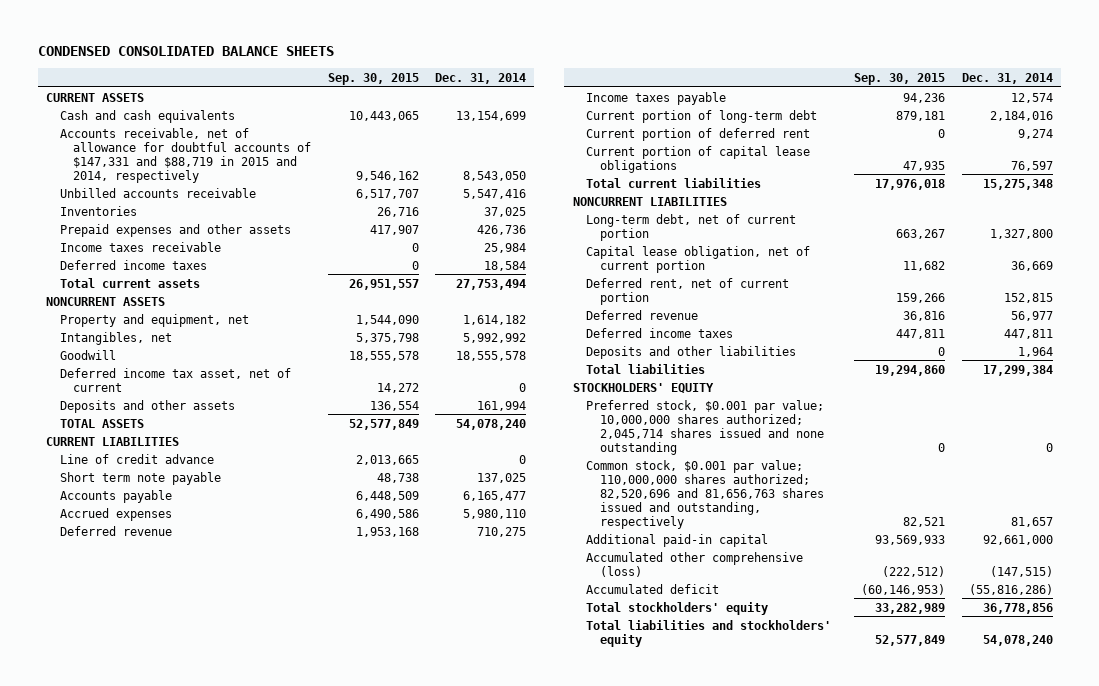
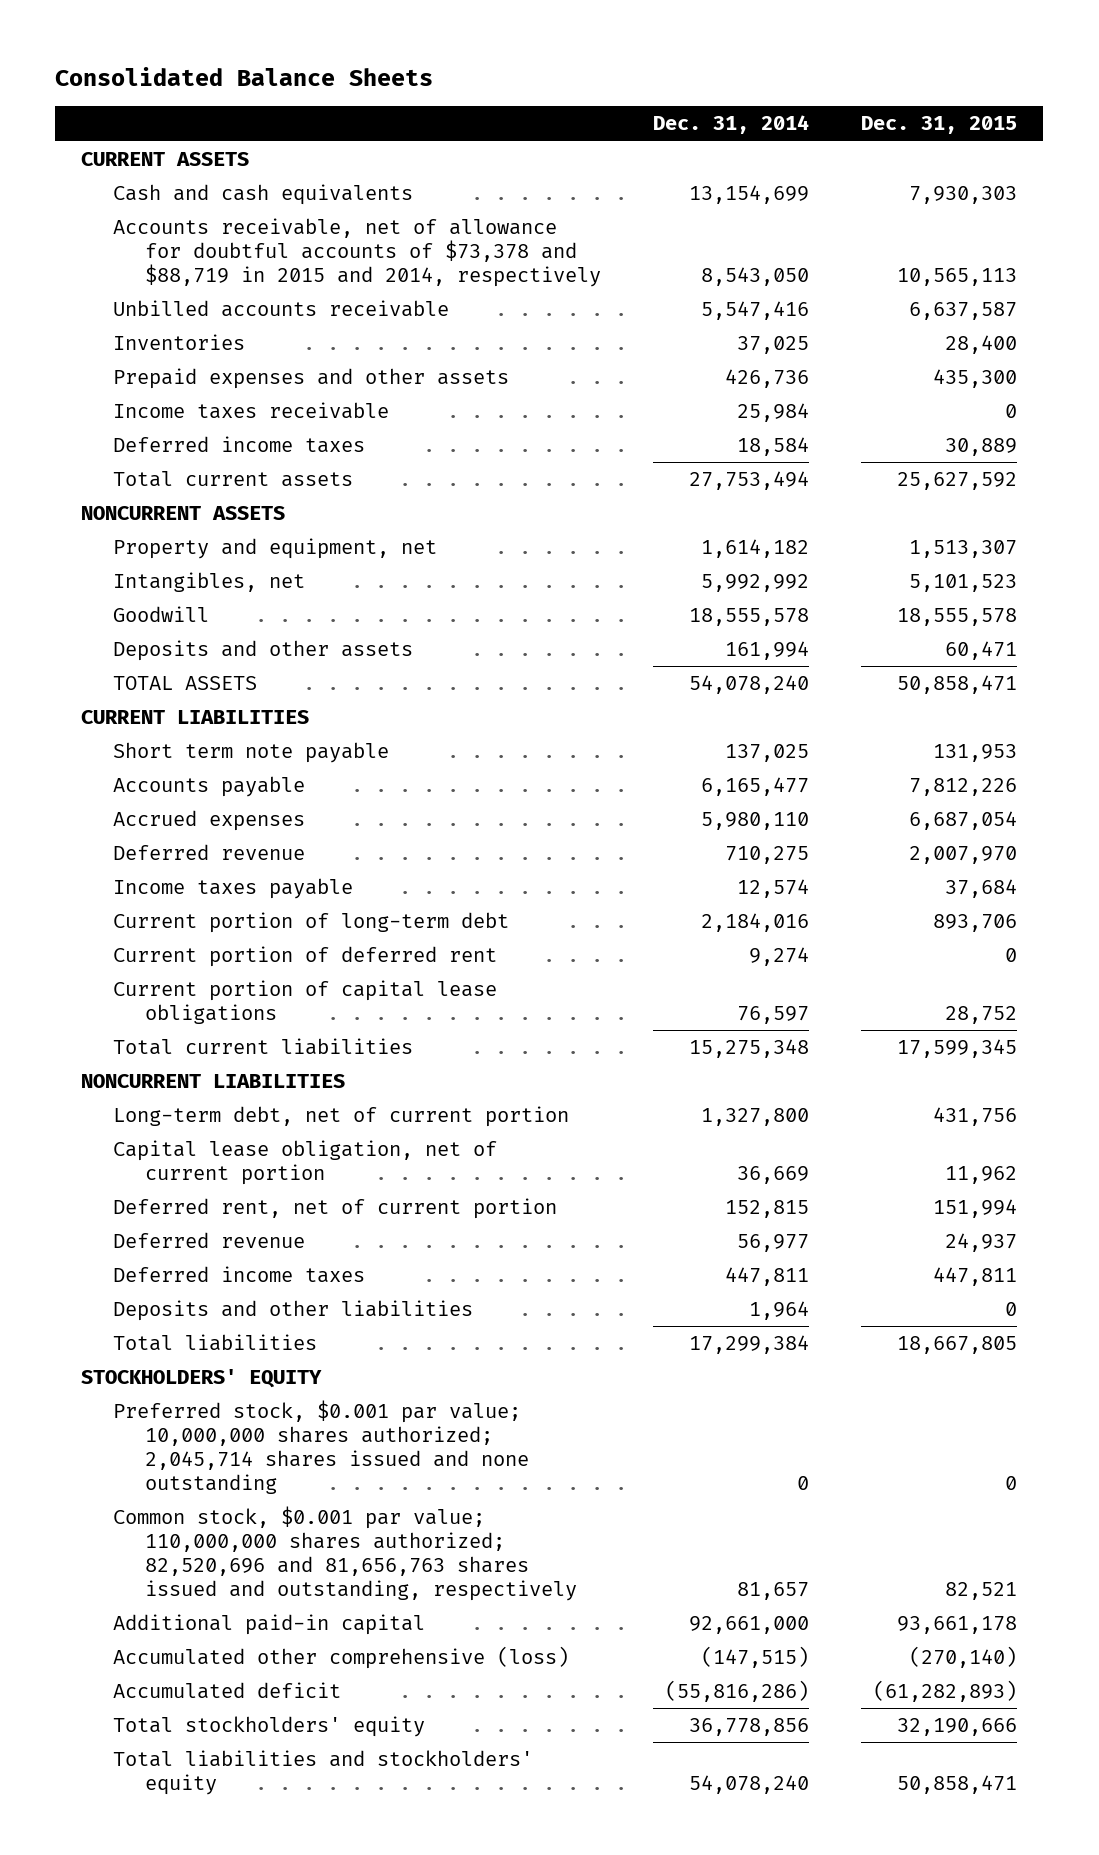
[37,46,334,57] CONDENSED CONSOLIDATED BALANCE SHEETS -> [55,67,434,87] Consolidated Balance Sheets
[327,72,419,85] Sep. 30, 2015 -> none
none -> [861,116,1018,135] Dec. 31, 2015
[59,127,312,183] Accounts receivable, net of allowance for doubtful accounts of $147,331 and $88,719 in 2015 and 2014, respectively -> [113,218,601,288] Accounts receivable, net of allowance for doubtful accounts of $73,378 and $88,719 in 2015 and 2014, respectively
[59,367,291,392] Deferred income tax asset, net of current -> none
[59,453,214,464] Line of credit advance -> none

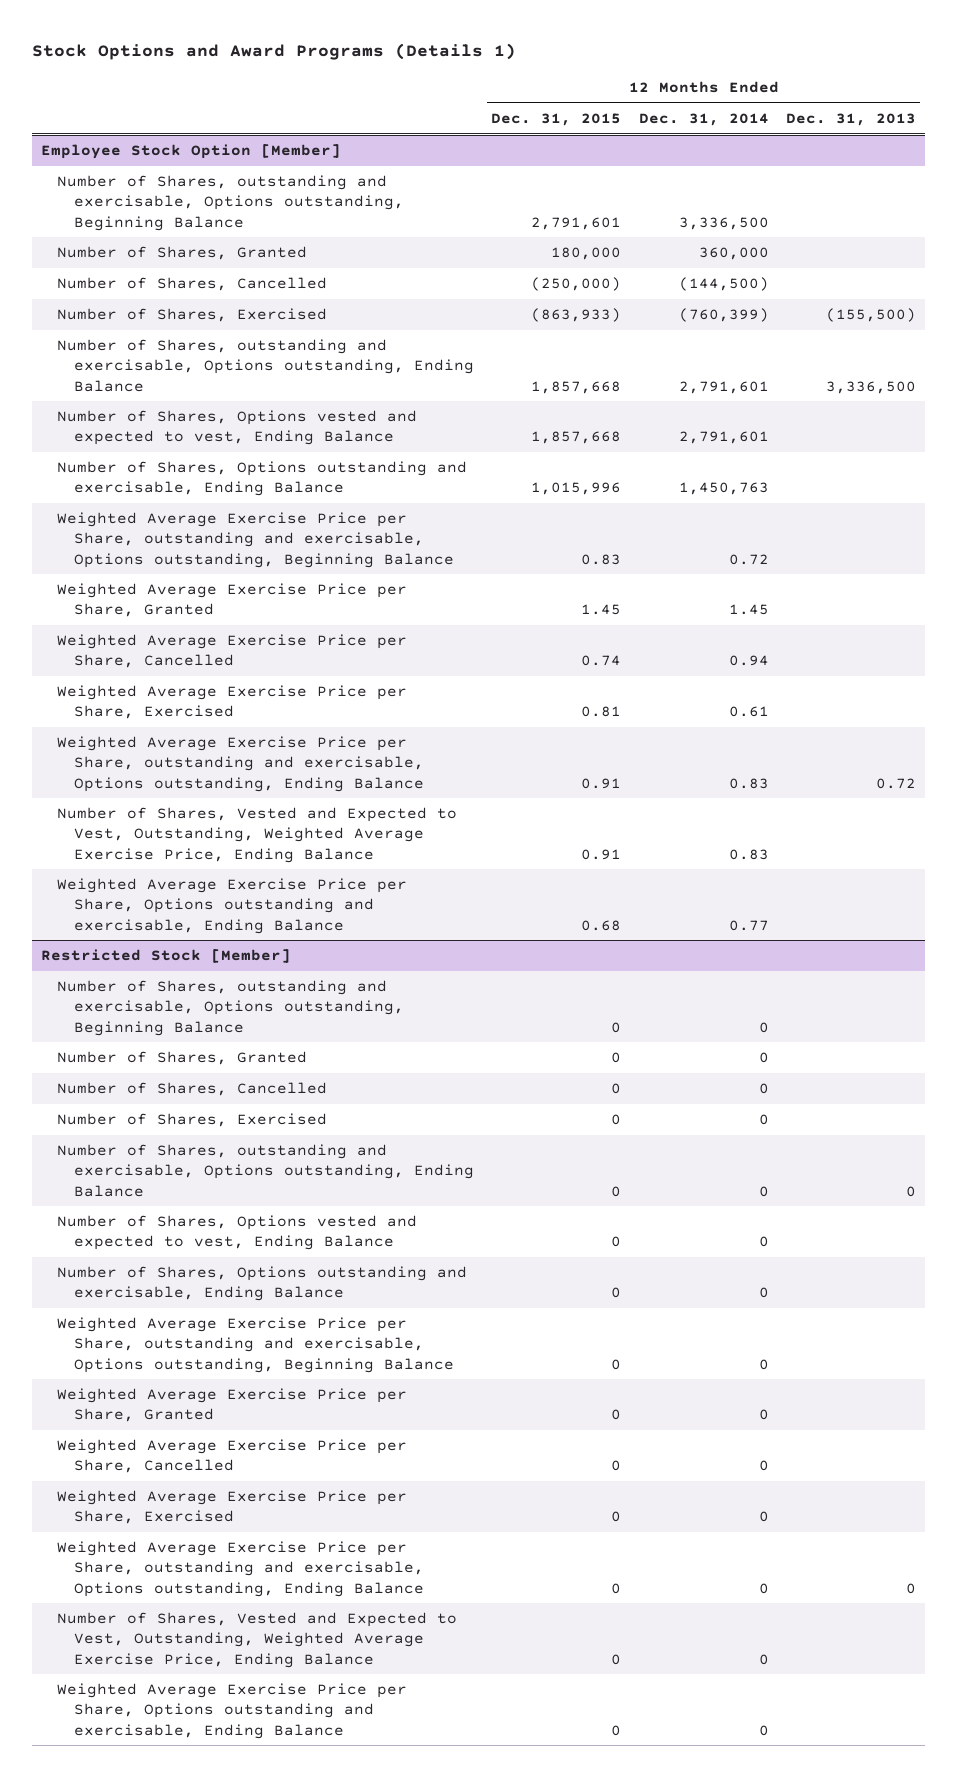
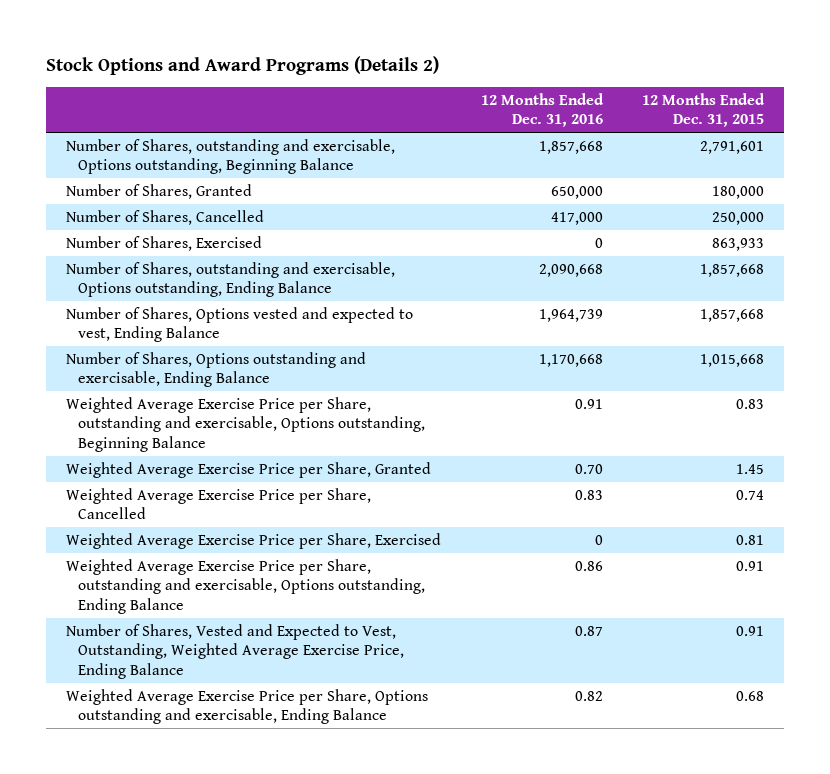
[31,43,516,61] Stock Options and Award Programs (Details 1) -> [46,55,440,75] Stock Options and Award Programs (Details 2)
[638,112,769,126] Dec. 31, 2014 -> none
[785,112,916,126] Dec. 31, 2013 -> none
none -> [480,92,604,128] 12 Months Ended Dec. 31, 2016
[40,144,341,160] Employee Stock Option [Member] -> none
[531,277,622,292] (250,000) -> [712,211,765,225] 250,000
[531,308,622,323] (863,933) -> [712,237,765,251] 863,933
[531,482,622,496] 1,015,996 -> [700,353,765,367] 1,015,668
[40,949,291,964] Restricted Stock [Member] -> none
[57,980,405,1036] Number of Shares, outstanding and exercisable, Options outstanding, Beginning Balance -> none
[57,1051,308,1066] Number of Shares, Granted -> none
[57,1082,328,1097] Number of Shares, Cancelled -> none
[57,1113,328,1128] Number of Shares, Exercised -> none
[57,1144,475,1197] Number of Shares, outstanding and exercisable, Options outstanding, Ending Balance -> none
[57,1215,418,1251] Number of Shares, Options vested and expected to vest, Ending Balance -> none
[57,1266,468,1302] Number of Shares, Options outstanding and exercisable, Ending Balance -> none
[57,1317,455,1373] Weighted Average Exercise Price per Share, outstanding and exercisable, Options outstanding, Beginning Balance -> none
[57,1388,408,1423] Weighted Average Exercise Price per Share, Granted -> none
[57,1439,408,1474] Weighted Average Exercise Price per Share, Cancelled -> none
[57,1490,408,1525] Weighted Average Exercise Price per Share, Exercised -> none
[57,1541,425,1597] Weighted Average Exercise Price per Share, outstanding and exercisable, Options outstanding, Ending Balance -> none
[57,1612,458,1668] Number of Shares, Vested and Expected to Vest, Outstanding, Weighted Average Exercise Price, Ending Balance -> none
[57,1683,408,1739] Weighted Average Exercise Price per Share, Options outstanding and exercisable, Ending Balance -> none

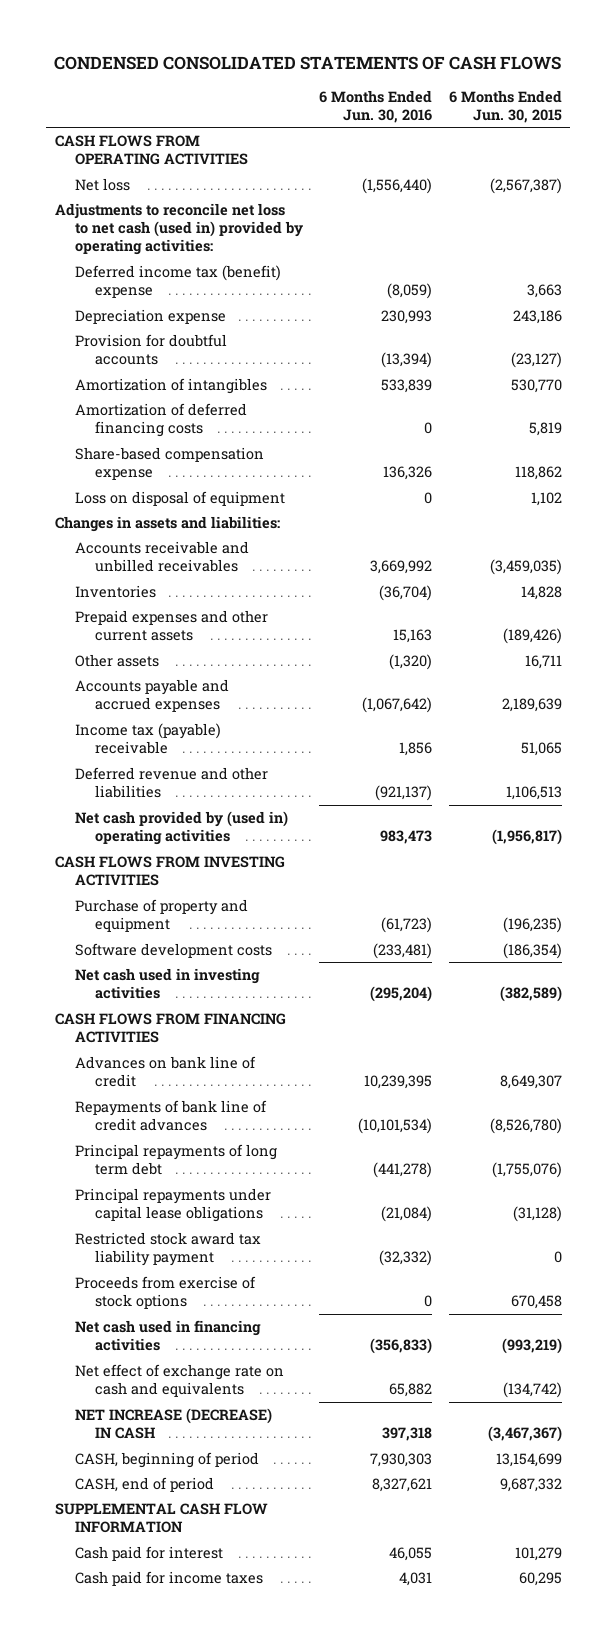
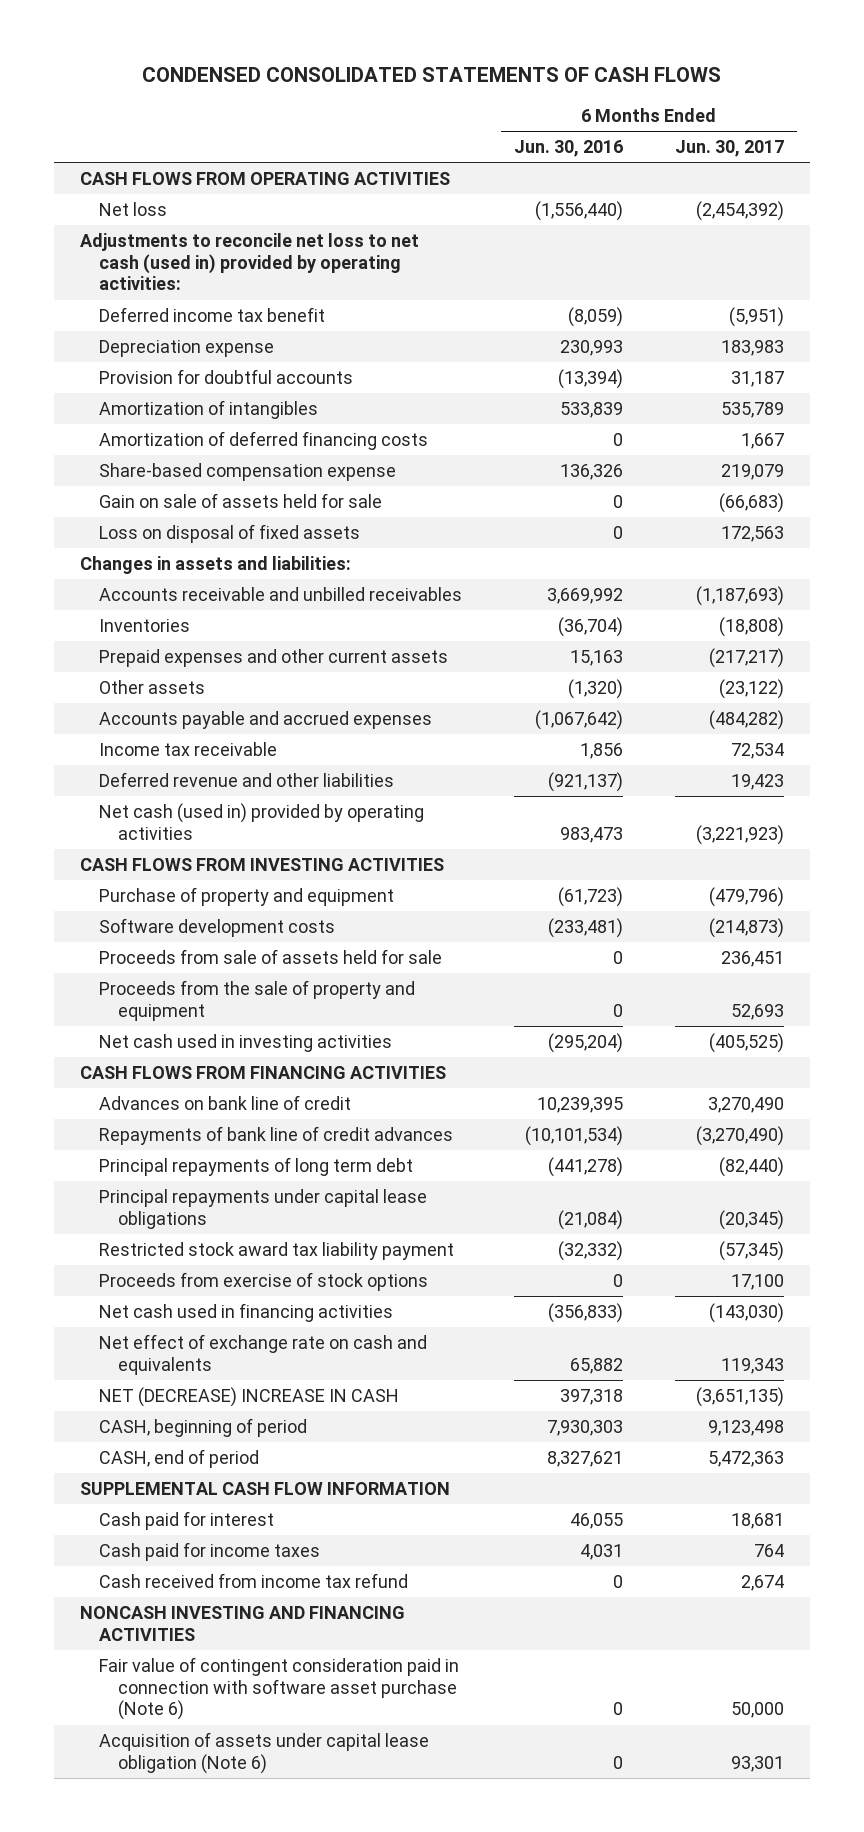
[448,89,562,123] 6 Months Ended Jun. 30, 2015 -> none
none -> [674,140,784,158] Jun. 30, 2017
[74,264,281,299] Deferred income tax (benefit) expense -> [99,306,326,322] Deferred income tax benefit
none -> [99,492,383,508] Gain on sale of assets held for sale
[74,490,285,506] Loss on disposal of equipment -> [99,523,361,543] Loss on disposal of fixed assets
[74,722,221,755] Income tax (payable) receivable -> [99,741,278,756] Income tax receivable
[74,810,288,846] Net cash provided by (used in) operating activities -> [99,802,425,840] Net cash (used in) provided by operating activities
none -> [99,948,443,964] Proceeds from sale of assets held for sale
none -> [99,979,416,1021] Proceeds from the sale of property and equipment
[74,1407,272,1440] NET INCREASE (DECREASE) IN CASH -> [99,1386,400,1407] NET (DECREASE) INCREASE IN CASH
none -> [99,1572,409,1588] Cash received from income tax refund
none -> [80,1605,406,1641] NONCASH INVESTING AND FINANCING ACTIVITIES
none -> [99,1656,460,1721] Fair value of contingent consideration paid in connection with software asset purchase (Note 6)
none -> [99,1731,430,1774] Acquisition of assets under capital lease obligation (Note 6)

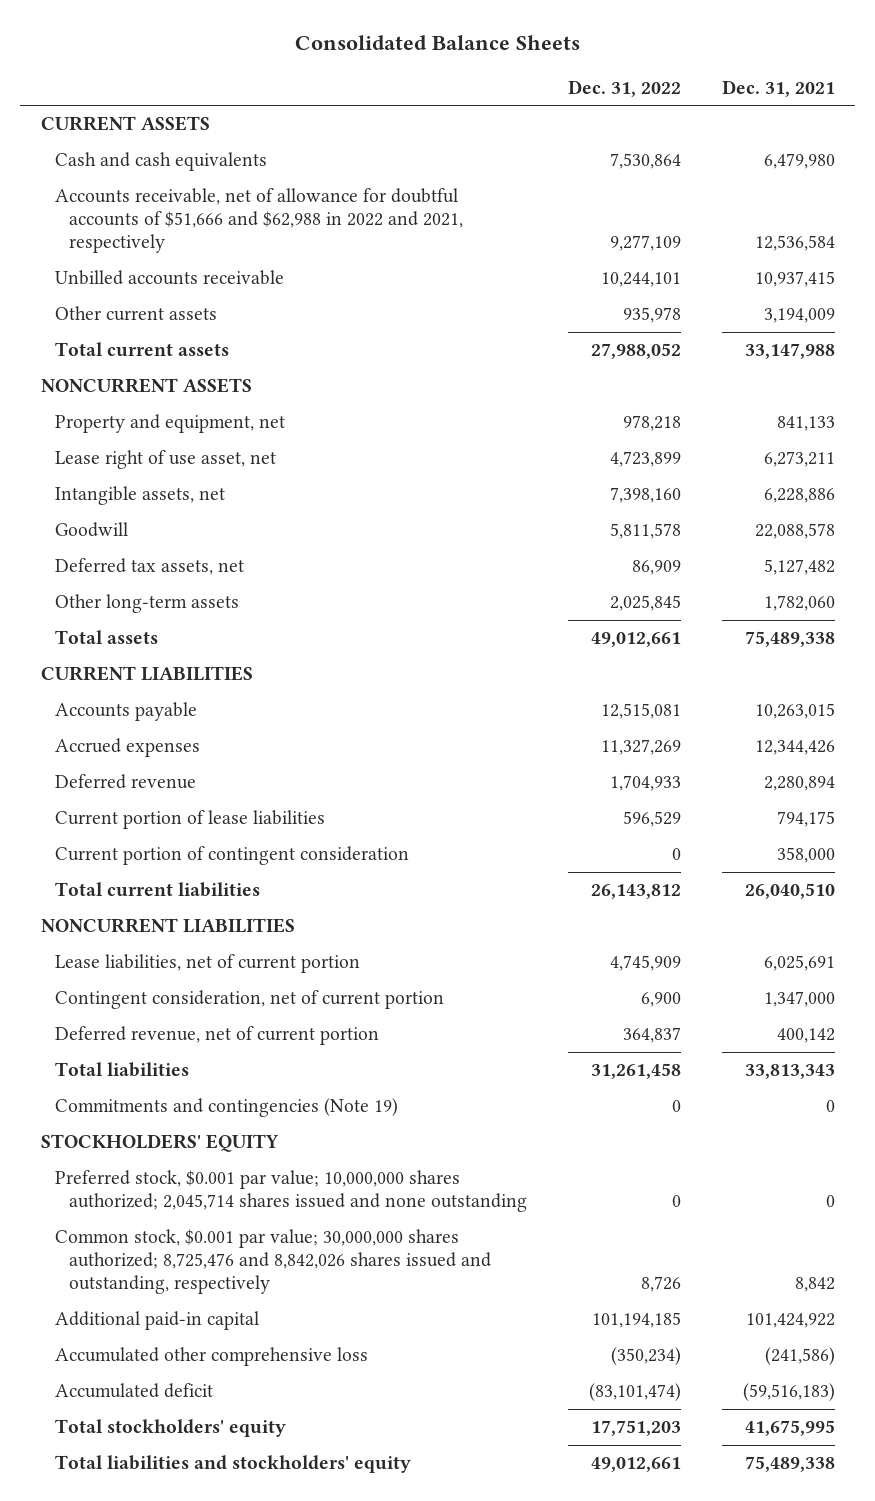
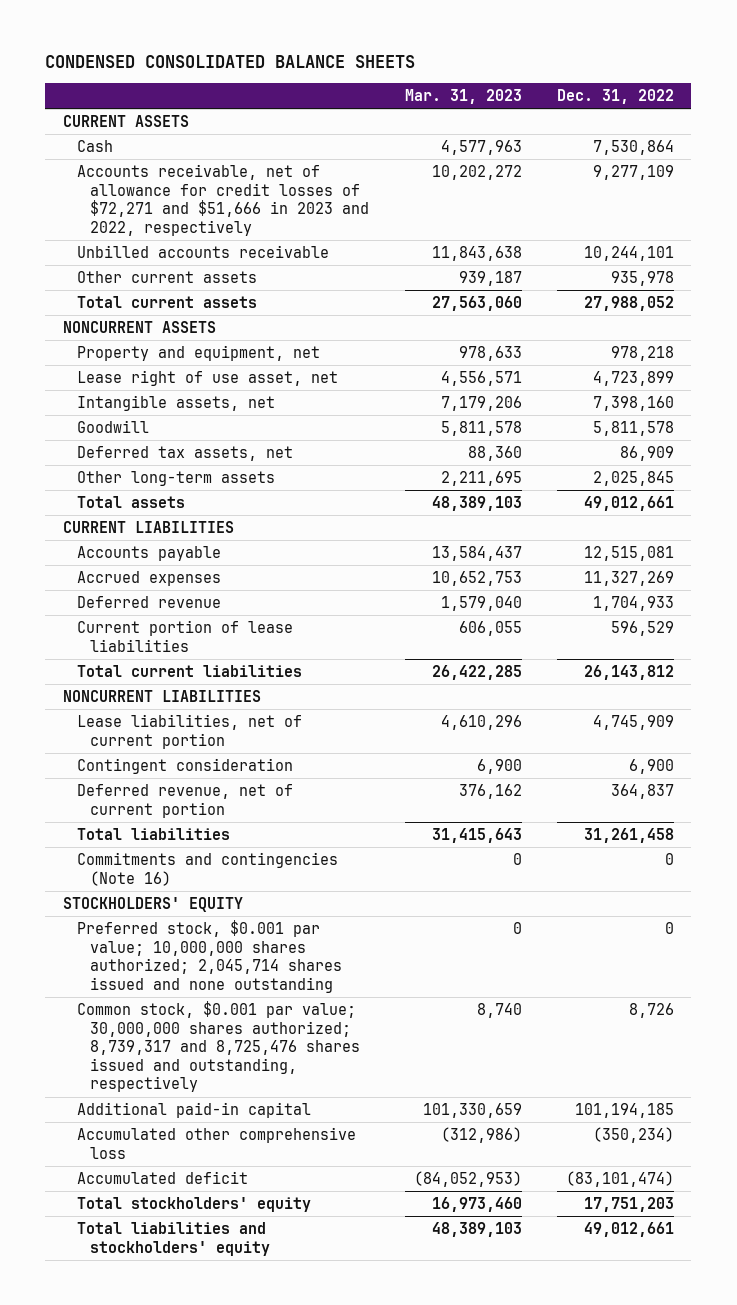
[294,35,580,51] Consolidated Balance Sheets -> [45,54,416,68] CONDENSED CONSOLIDATED BALANCE SHEETS
[721,79,835,97] Dec. 31, 2021 -> none
none -> [404,88,522,104] Mar. 31, 2023
[54,152,267,172] Cash and cash equivalents -> [76,140,113,153] Cash
[54,188,463,254] Accounts receivable, net of allowance for doubtful accounts of $51,666 and $62,988 in 2022 and 2021, respectively -> [76,164,370,236] Accounts receivable, net of allowance for credit losses of $72,271 and $51,666 in 2023 and 2022, respectively
[54,846,409,866] Current portion of contingent consideration -> none
[54,990,444,1010] Contingent consideration, net of current portion -> none
none -> [76,758,293,775] Contingent consideration
[54,1098,398,1118] Commitments and contingencies (Note 19) -> [76,852,338,886] Commitments and contingencies (Note 16)
[54,1229,491,1295] Common stock, $0.001 par value; 30,000,000 shares authorized; 8,725,476 and 8,842,026 shares issued and outstanding, respectively -> [76,1001,361,1093] Common stock, $0.001 par value; 30,000,000 shares authorized; 8,739,317 and 8,725,476 shares issued and outstanding, respectively

